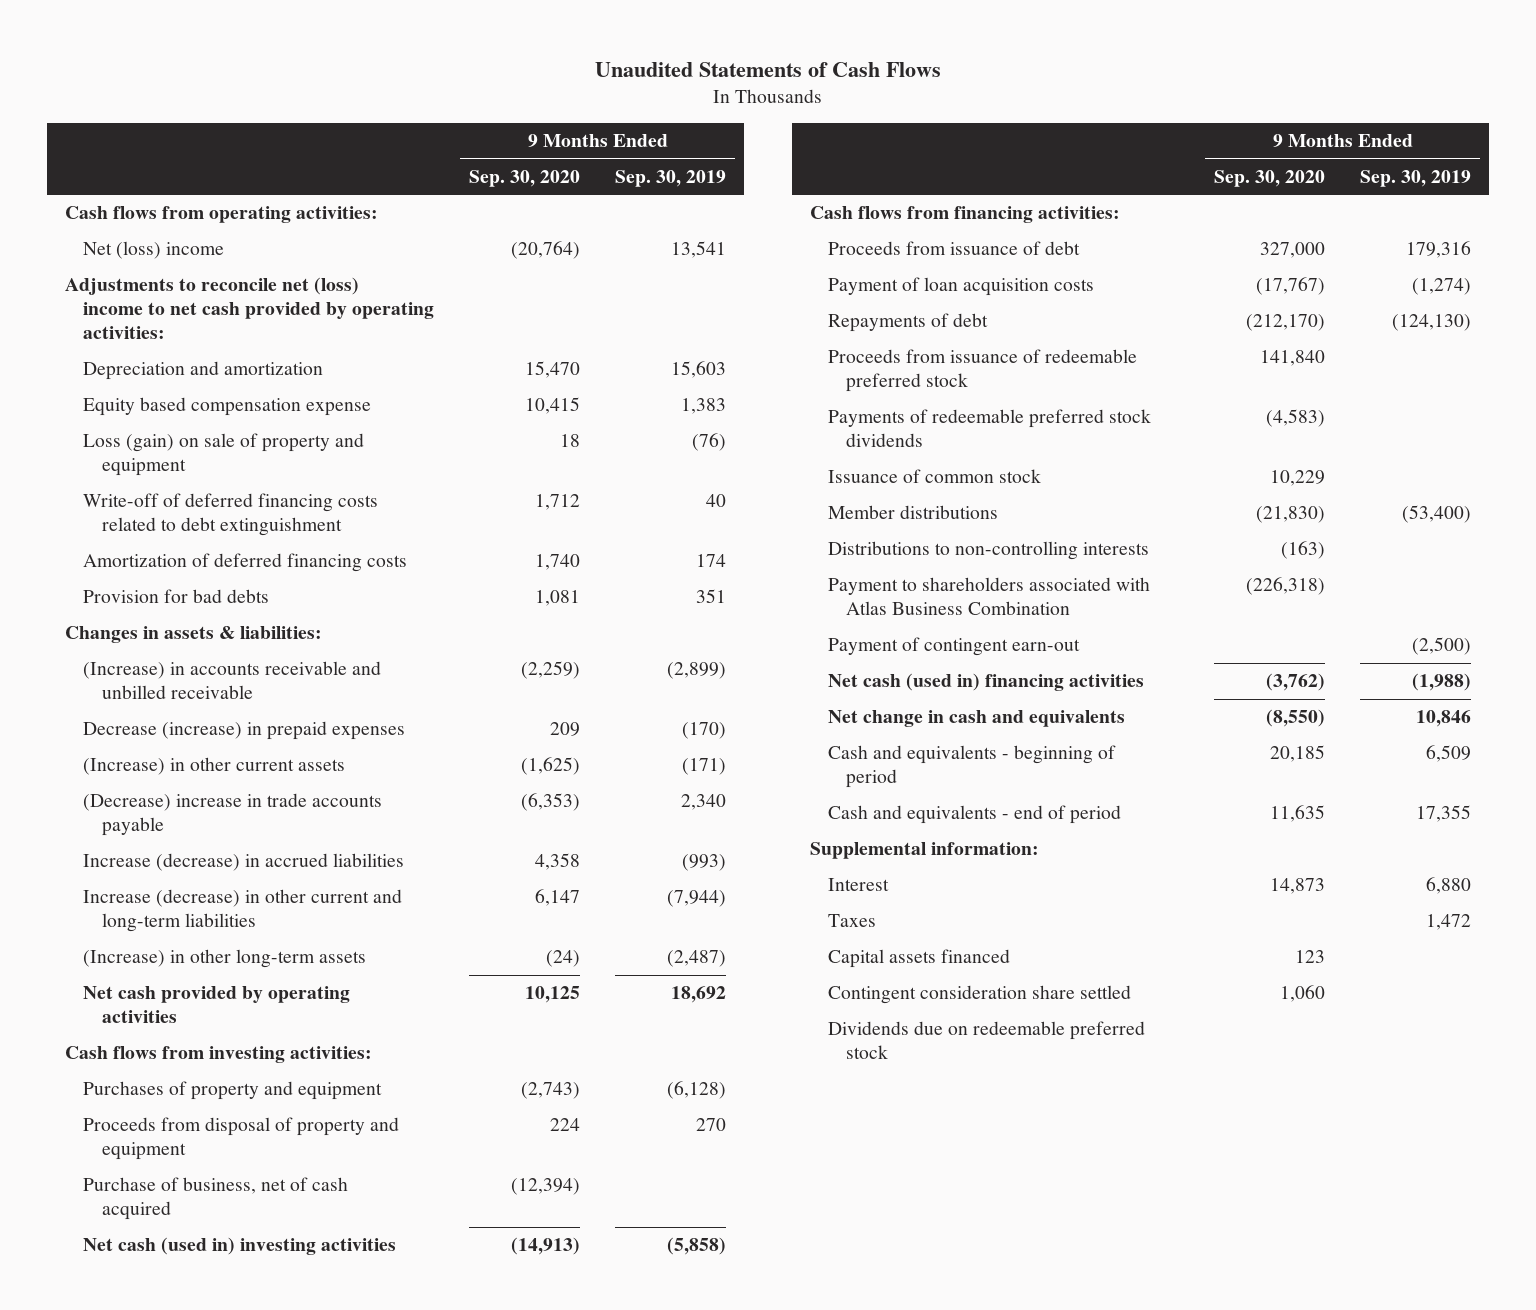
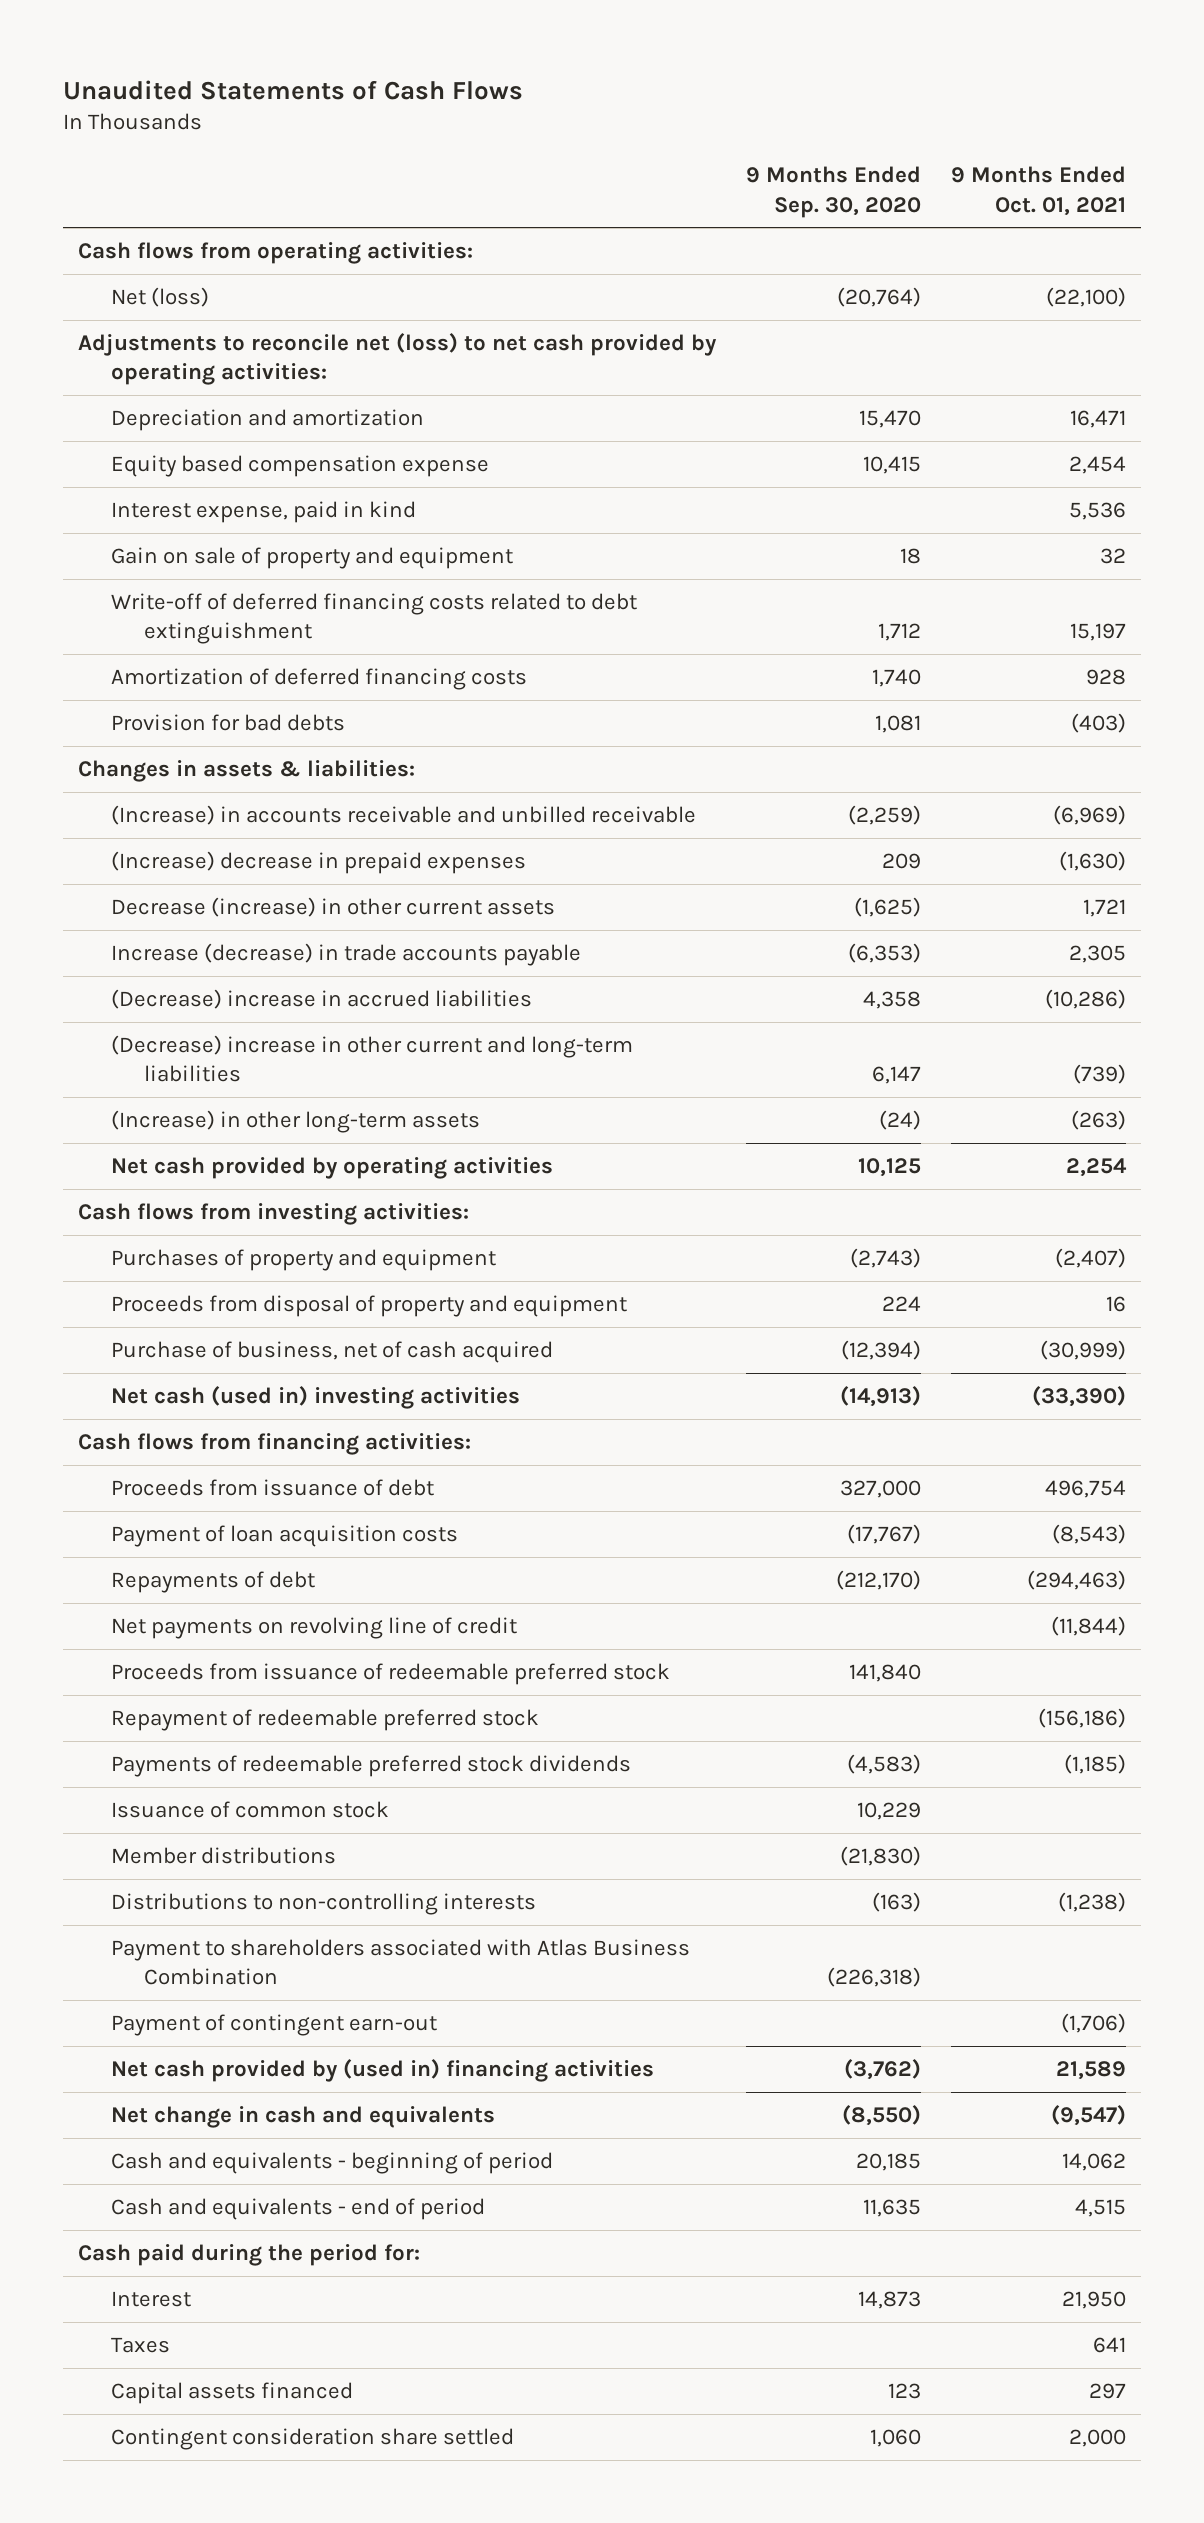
[615,169,727,187] Sep. 30, 2019 -> none
none -> [950,166,1126,216] 9 Months Ended Oct. 01, 2021
[83,241,225,260] Net (loss) income -> [111,287,210,308] Net (loss)
[64,277,435,340] Adjustments to reconcile net (loss) income to net cash provided by operating activities: -> [78,333,718,386] Adjustments to reconcile net (loss) to net cash provided by operating activities:
none -> [111,501,417,524] Interest expense, paid in kind
[83,433,365,477] Loss (gain) on sale of property and equipment -> [111,547,514,570] Gain on sale of property and equipment
[83,721,406,741] Decrease (increase) in prepaid expenses -> [111,851,527,875] (Increase) decrease in prepaid expenses
[83,757,346,776] (Increase) in other current assets -> [111,897,556,918] Decrease (increase) in other current assets
[83,793,383,837] (Decrease) increase in trade accounts payable -> [111,943,582,967] Increase (decrease) in trade accounts payable
[83,853,405,872] Increase (decrease) in accrued liabilities -> [111,989,533,1010] (Decrease) increase in accrued liabilities
[83,889,403,933] Increase (decrease) in other current and long-term liabilities -> [111,1035,634,1083] (Decrease) increase in other current and long-term liabilities
none -> [111,1617,518,1640] Net payments on revolving line of credit
none -> [111,1709,540,1732] Repayment of redeemable preferred stock
[827,673,1144,692] Net cash (used in) financing activities -> [111,2059,655,2083] Net cash provided by (used in) financing activities
[809,842,1039,860] Supplemental information: -> none
none -> [78,2244,421,2267] Cash paid during the period for:
[827,1021,1145,1060] Dividends due on redeemable preferred stock -> none

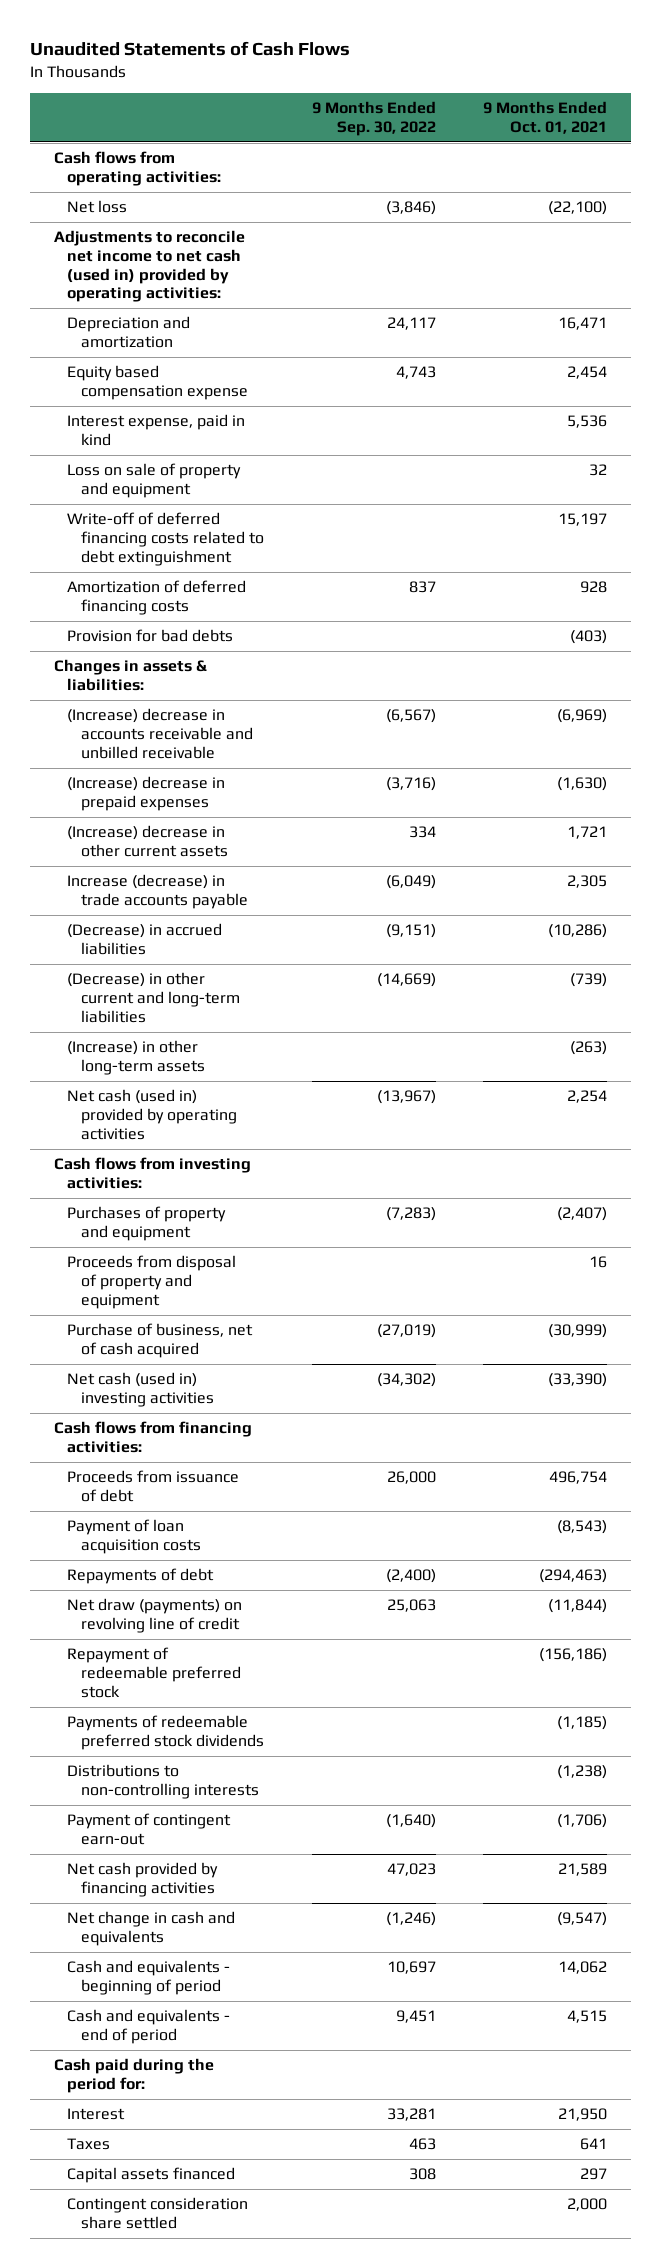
[746,166,922,218] 9 Months Ended Sep. 30, 2020 -> none
none -> [311,101,436,136] 9 Months Ended Sep. 30, 2022
[111,287,210,308] Net (loss) -> [67,200,128,214] Net loss
[78,333,718,386] Adjustments to reconcile net (loss) to net cash provided by operating activities: -> [53,230,245,303] Adjustments to reconcile net income to net cash (used in) provided by operating activities:
[111,547,514,570] Gain on sale of property and equipment -> [67,463,242,499] Loss on sale of property and equipment
[111,805,697,826] (Increase) in accounts receivable and unbilled receivable -> [67,708,253,759] (Increase) decrease in accounts receivable and unbilled receivable
[111,897,556,918] Decrease (increase) in other current assets -> [67,825,228,858] (Increase) decrease in other current assets
[111,989,533,1010] (Decrease) increase in accrued liabilities -> [67,923,223,956] (Decrease) in accrued liabilities
[111,1035,634,1083] (Decrease) increase in other current and long-term liabilities -> [67,972,240,1023] (Decrease) in other current and long-term liabilities
[111,1157,554,1180] Net cash provided by operating activities -> [67,1089,237,1140] Net cash (used in) provided by operating activities
[111,1663,671,1686] Proceeds from issuance of redeemable preferred stock -> none
[111,1617,518,1640] Net payments on revolving line of credit -> [67,1598,243,1634] Net draw (payments) on revolving line of credit
[111,1801,390,1819] Issuance of common stock -> none
[111,1847,337,1865] Member distributions -> none
[111,1939,691,1986] Payment to shareholders associated with Atlas Business Combination -> none
[111,2059,655,2083] Net cash provided by (used in) financing activities -> [67,1862,219,1898] Net cash provided by financing activities

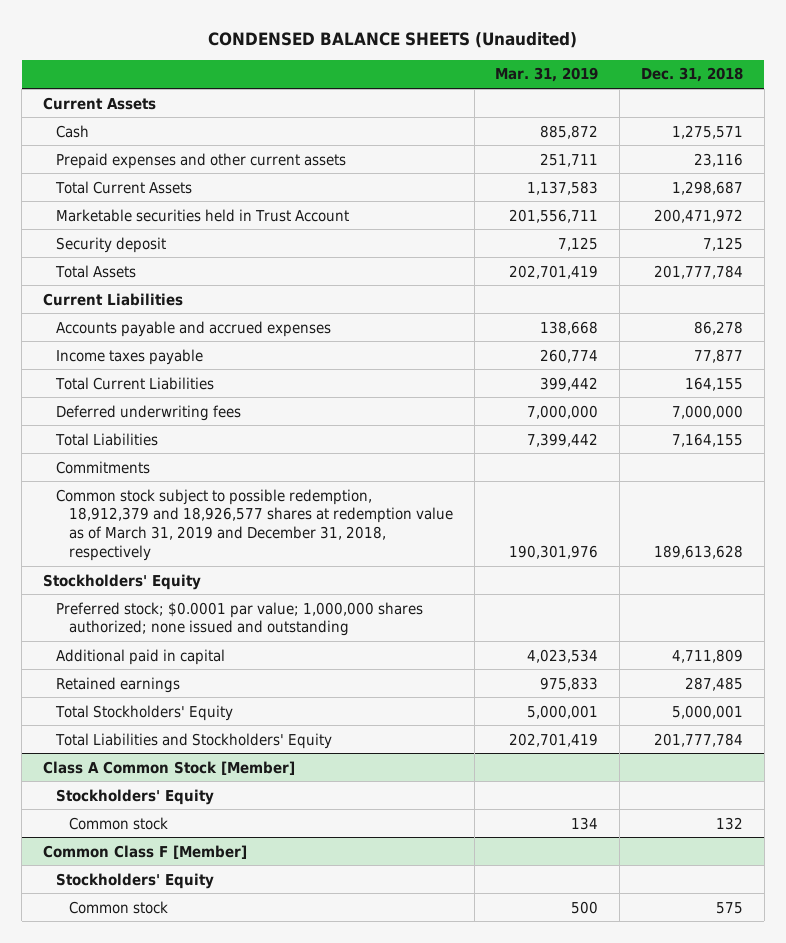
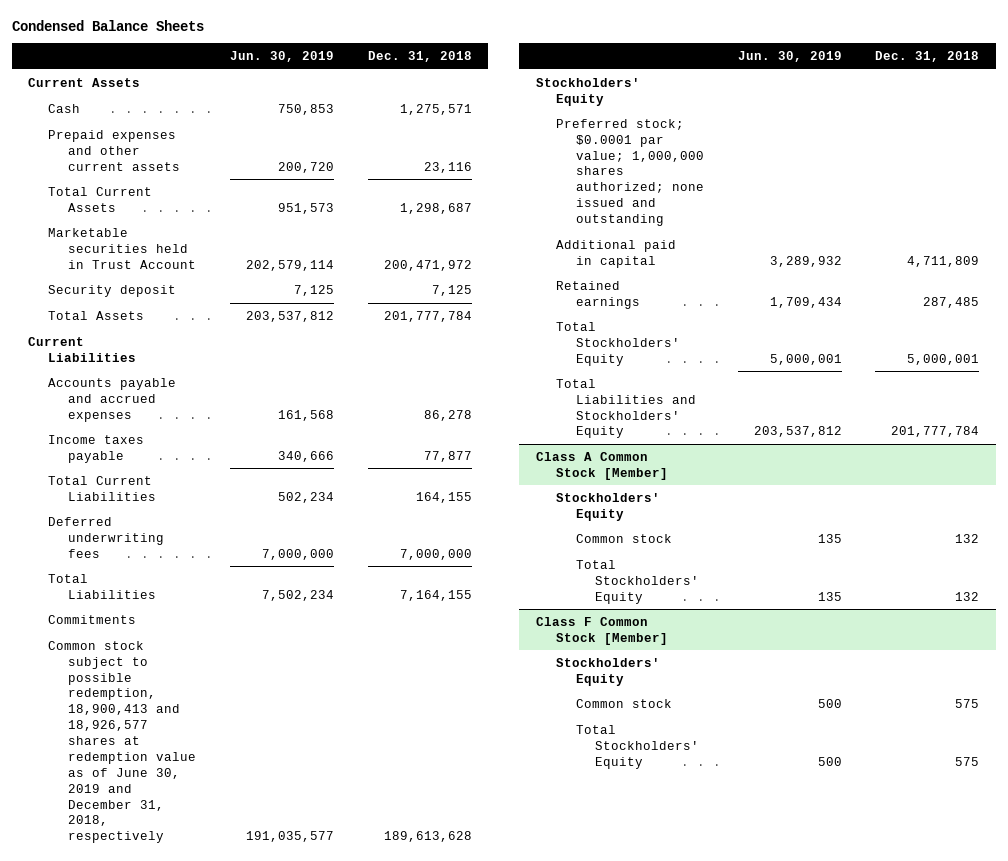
[207,31,577,48] CONDENSED BALANCE SHEETS (Unaudited) -> [11,19,204,31] Condensed Balance Sheets
[495,67,599,83] Mar. 31, 2019 -> none
none -> [229,51,334,63] Jun. 30, 2019
[56,488,454,561] Common stock subject to possible redemption, 18,912,379 and 18,926,577 shares at redemption value as of March 31, 2019 and December 31, 2018, respectively -> [48,640,196,844] Common stock subject to possible redemption, 18,900,413 and 18,926,577 shares at redemption value as of June 30, 2019 and December 31, 2018, respectively
none -> [575,559,700,604] Total Stockholders' Equity
[43,844,248,859] Common Class F [Member] -> [536,616,669,645] Class F Common Stock [Member]
none -> [575,724,700,769] Total Stockholders' Equity

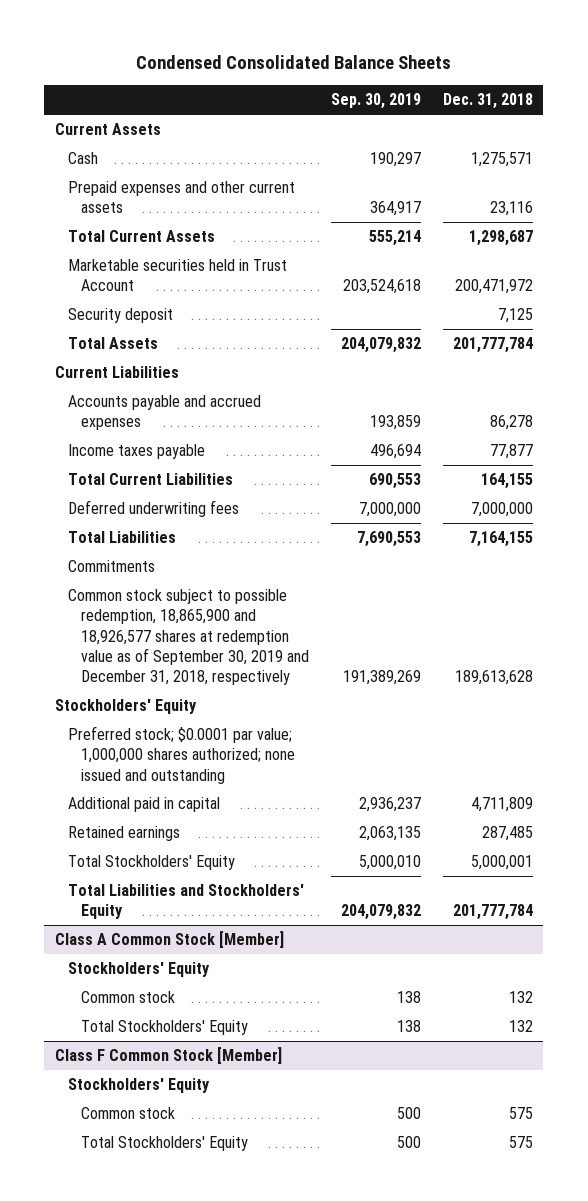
[11,19,204,31] Condensed Balance Sheets -> [135,55,451,70] Condensed Consolidated Balance Sheets
[229,51,334,63] Jun. 30, 2019 -> none
none -> [330,93,421,110] Sep. 30, 2019
[48,640,196,844] Common stock subject to possible redemption, 18,900,413 and 18,926,577 shares at redemption value as of June 30, 2019 and December 31, 2018, respectively -> [68,589,310,685] Common stock subject to possible redemption, 18,865,900 and 18,926,577 shares at redemption value as of September 30, 2019 and December 31, 2018, respectively

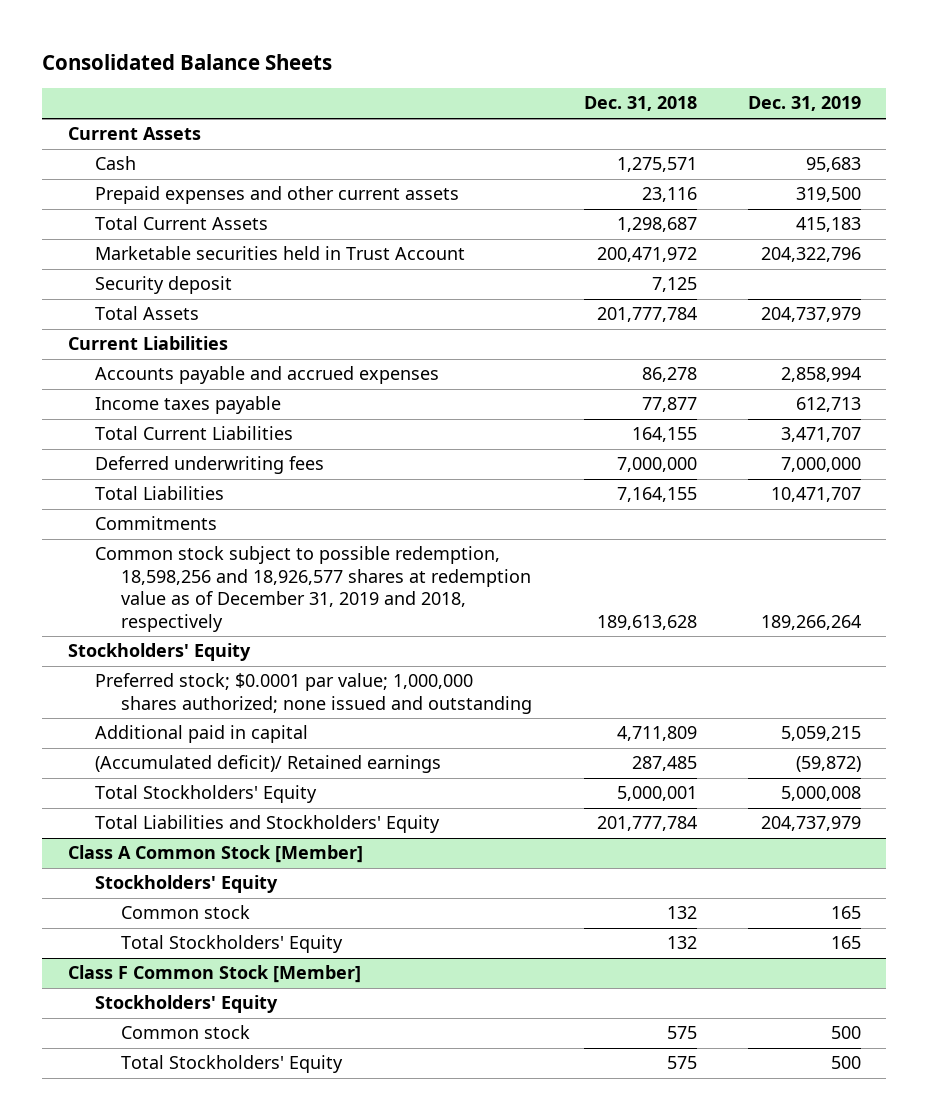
[135,55,451,70] Condensed Consolidated Balance Sheets -> [42,54,333,71] Consolidated Balance Sheets
[330,93,421,110] Sep. 30, 2019 -> none
none -> [747,96,861,112] Dec. 31, 2019
[68,589,310,685] Common stock subject to possible redemption, 18,865,900 and 18,926,577 shares at redemption value as of September 30, 2019 and December 31, 2018, respectively -> [94,546,532,632] Common stock subject to possible redemption, 18,598,256 and 18,926,577 shares at redemption value as of December 31, 2019 and 2018, respectively
[68,826,181,842] Retained earnings -> [94,755,441,774] (Accumulated deficit)/ Retained earnings

